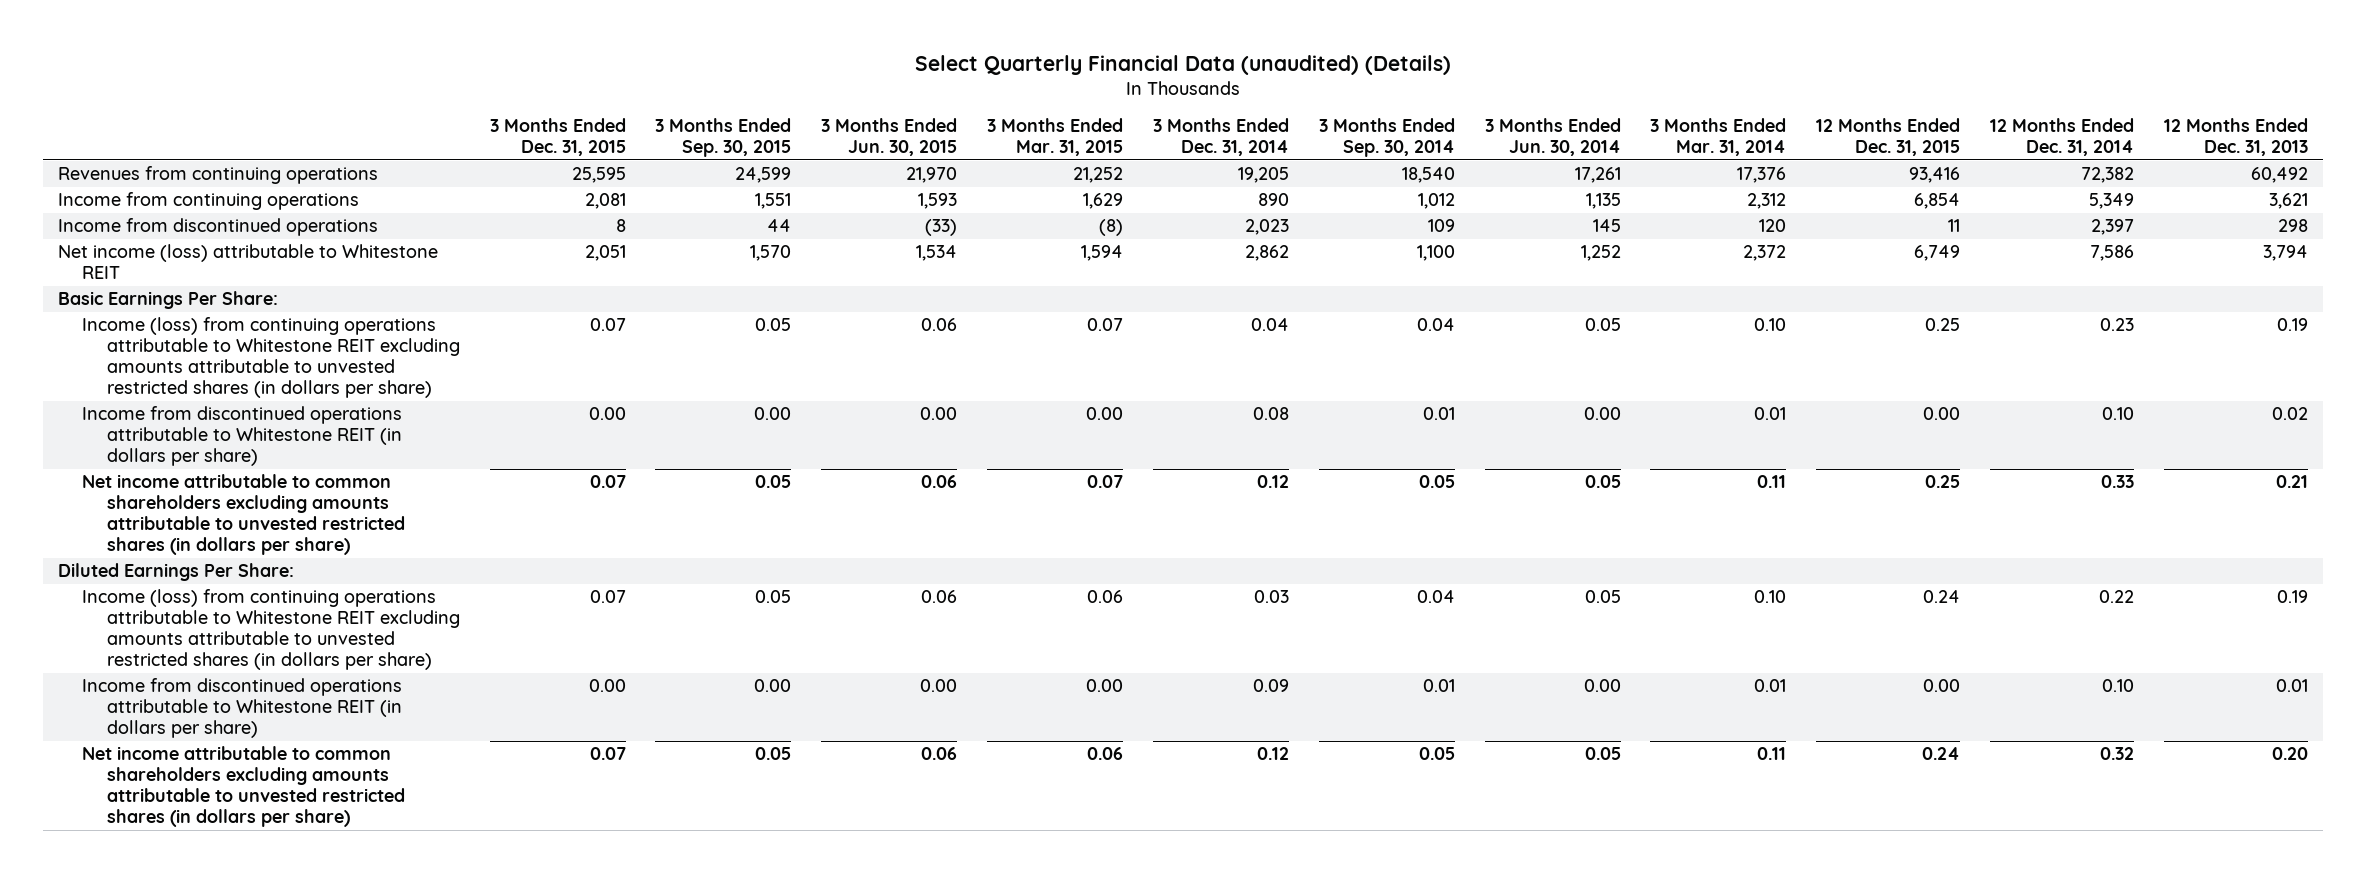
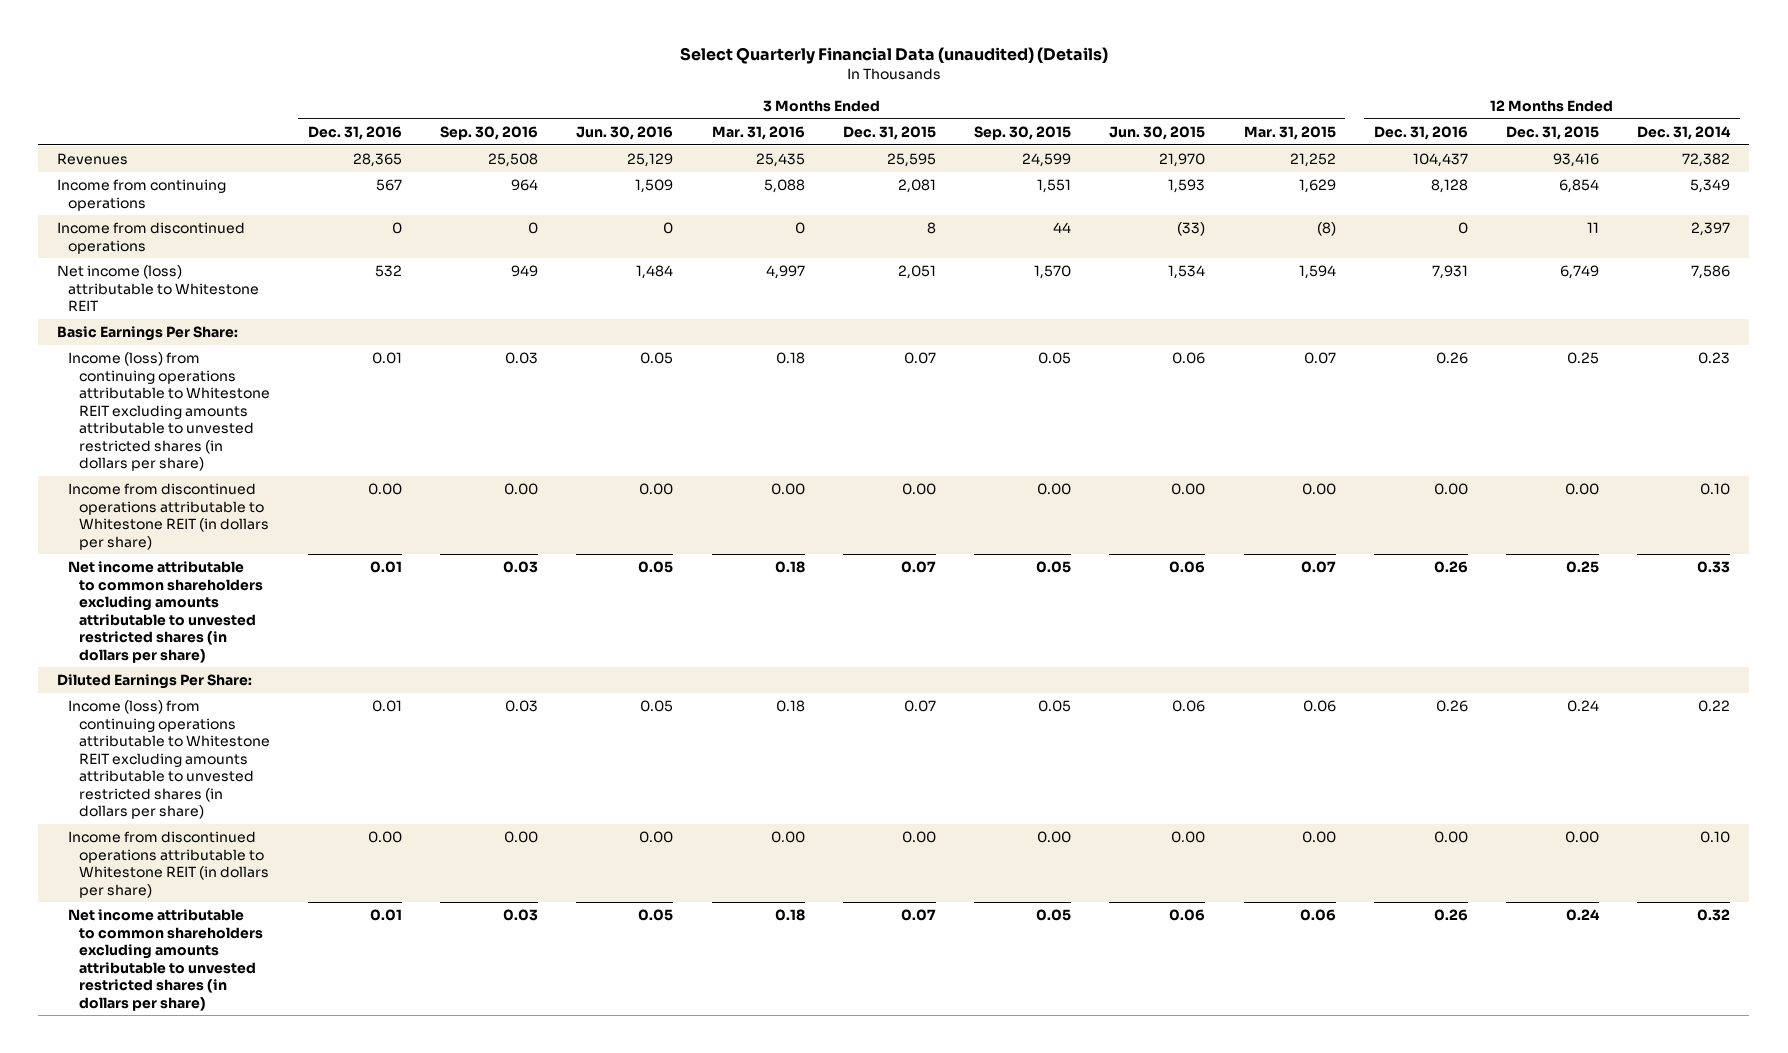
[1152,118,1289,157] 3 Months Ended Dec. 31, 2014 -> none
[1318,118,1455,158] 3 Months Ended Sep. 30, 2014 -> none
[1484,118,1621,157] 3 Months Ended Jun. 30, 2014 -> none
[1650,118,1787,157] 3 Months Ended Mar. 31, 2014 -> none
[2163,118,2308,157] 12 Months Ended Dec. 31, 2013 -> none
none -> [307,125,402,140] Dec. 31, 2016
none -> [440,125,539,140] Sep. 30, 2016
none -> [576,125,674,140] Jun. 30, 2016
none -> [711,125,805,140] Mar. 31, 2016
none -> [1373,125,1468,140] Dec. 31, 2016
[57,166,378,185] Revenues from continuing operations -> [57,153,129,166] Revenues

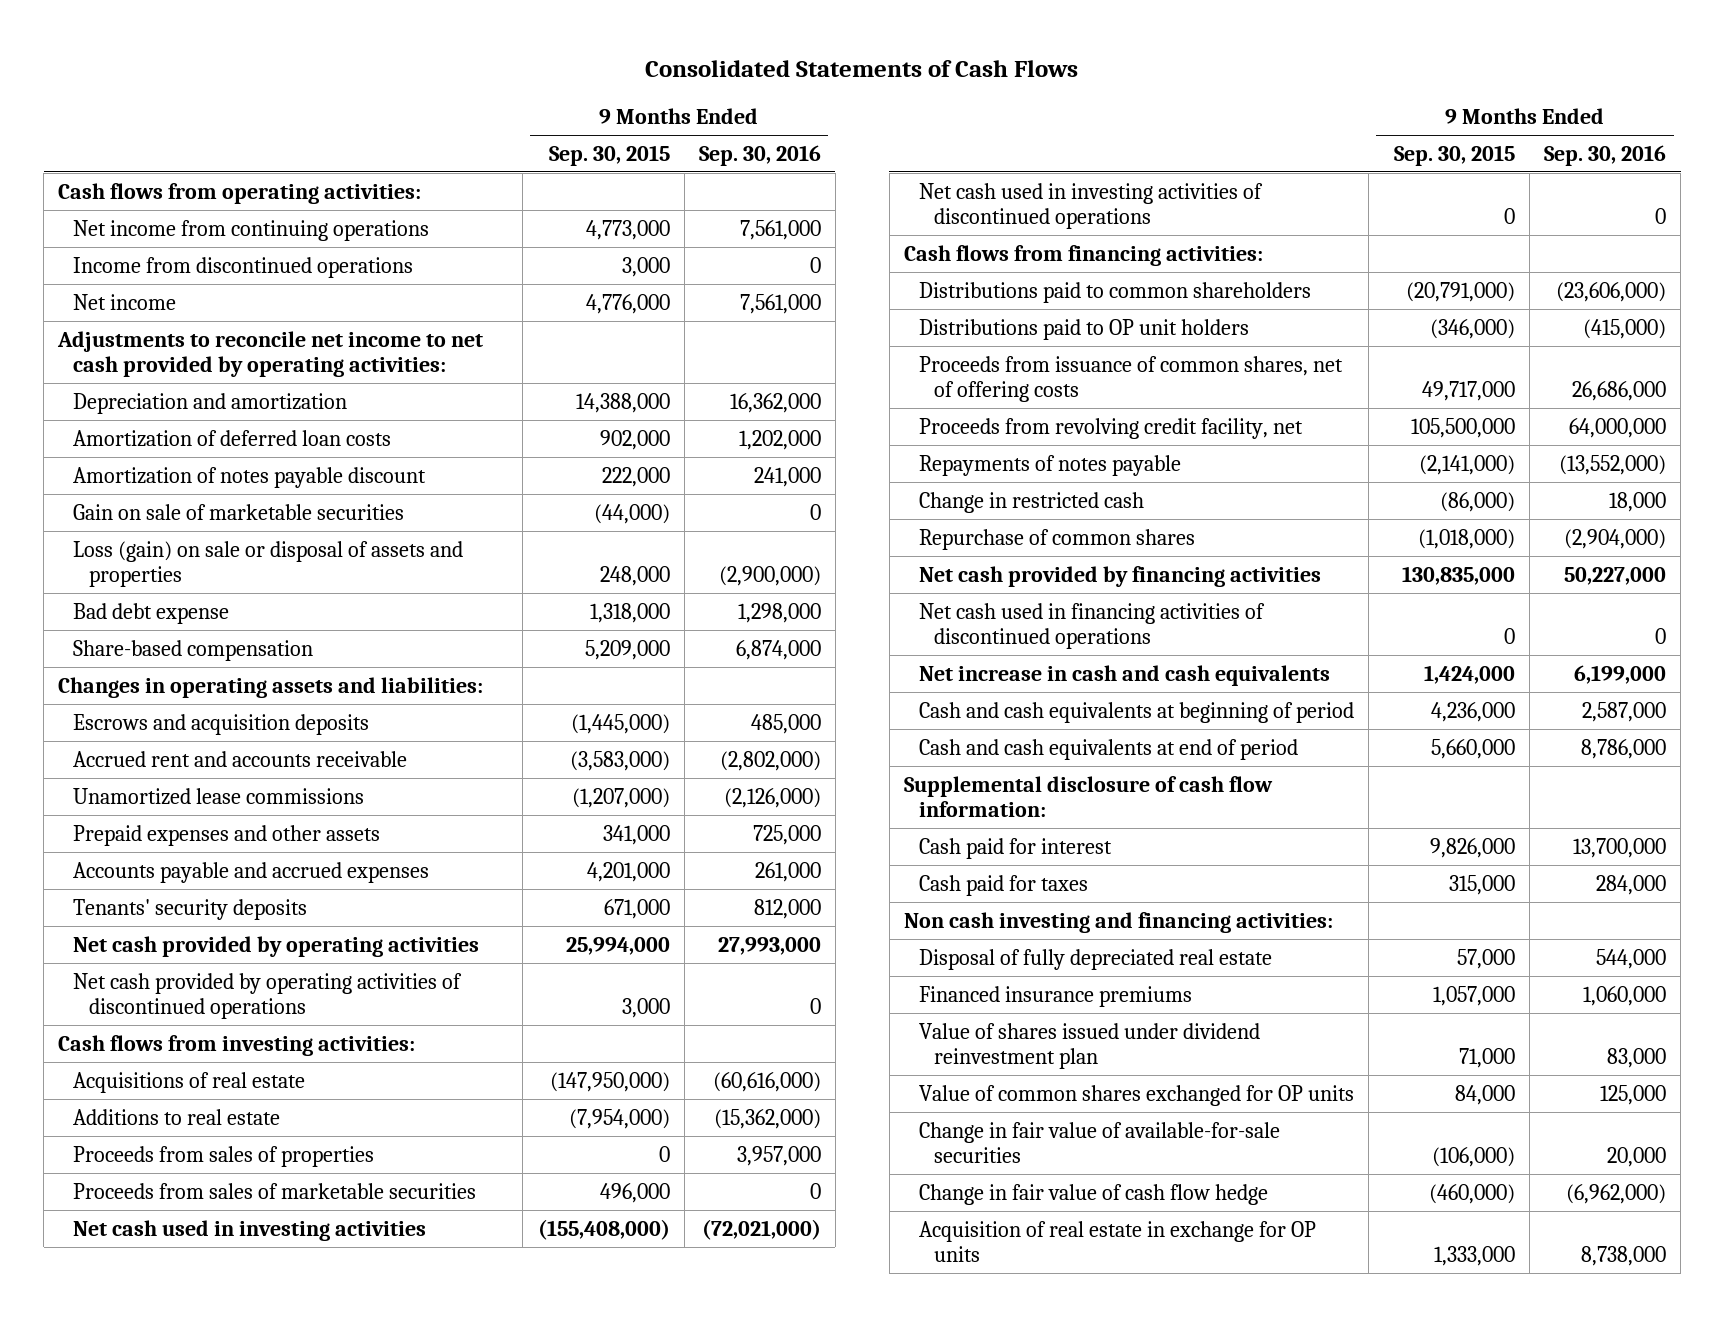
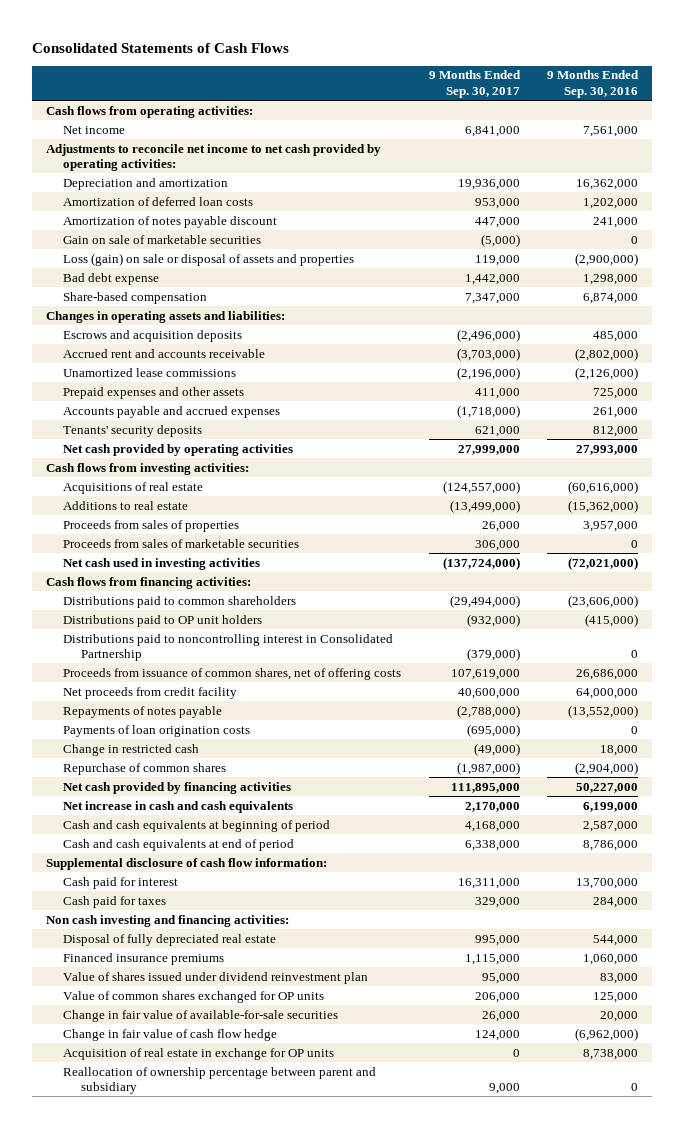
[548,144,670,166] Sep. 30, 2015 -> none
none -> [428,70,521,98] 9 Months Ended Sep. 30, 2017
[73,219,430,241] Net income from continuing operations -> none
[73,256,414,278] Income from discontinued operations -> none
[73,972,463,1019] Net cash provided by operating activities of discontinued operations -> none
[918,182,1263,229] Net cash used in investing activities of discontinued operations -> none
none -> [63,633,394,662] Distributions paid to noncontrolling interest in Consolidated Partnership
[918,417,1303,439] Proceeds from revolving credit facility, net -> [63,686,238,699] Net proceeds from credit facility
none -> [63,724,251,737] Payments of loan origination costs
[918,602,1265,649] Net cash used in financing activities of discontinued operations -> none
none -> [63,1066,377,1095] Reallocation of ownership percentage between parent and subsidiary

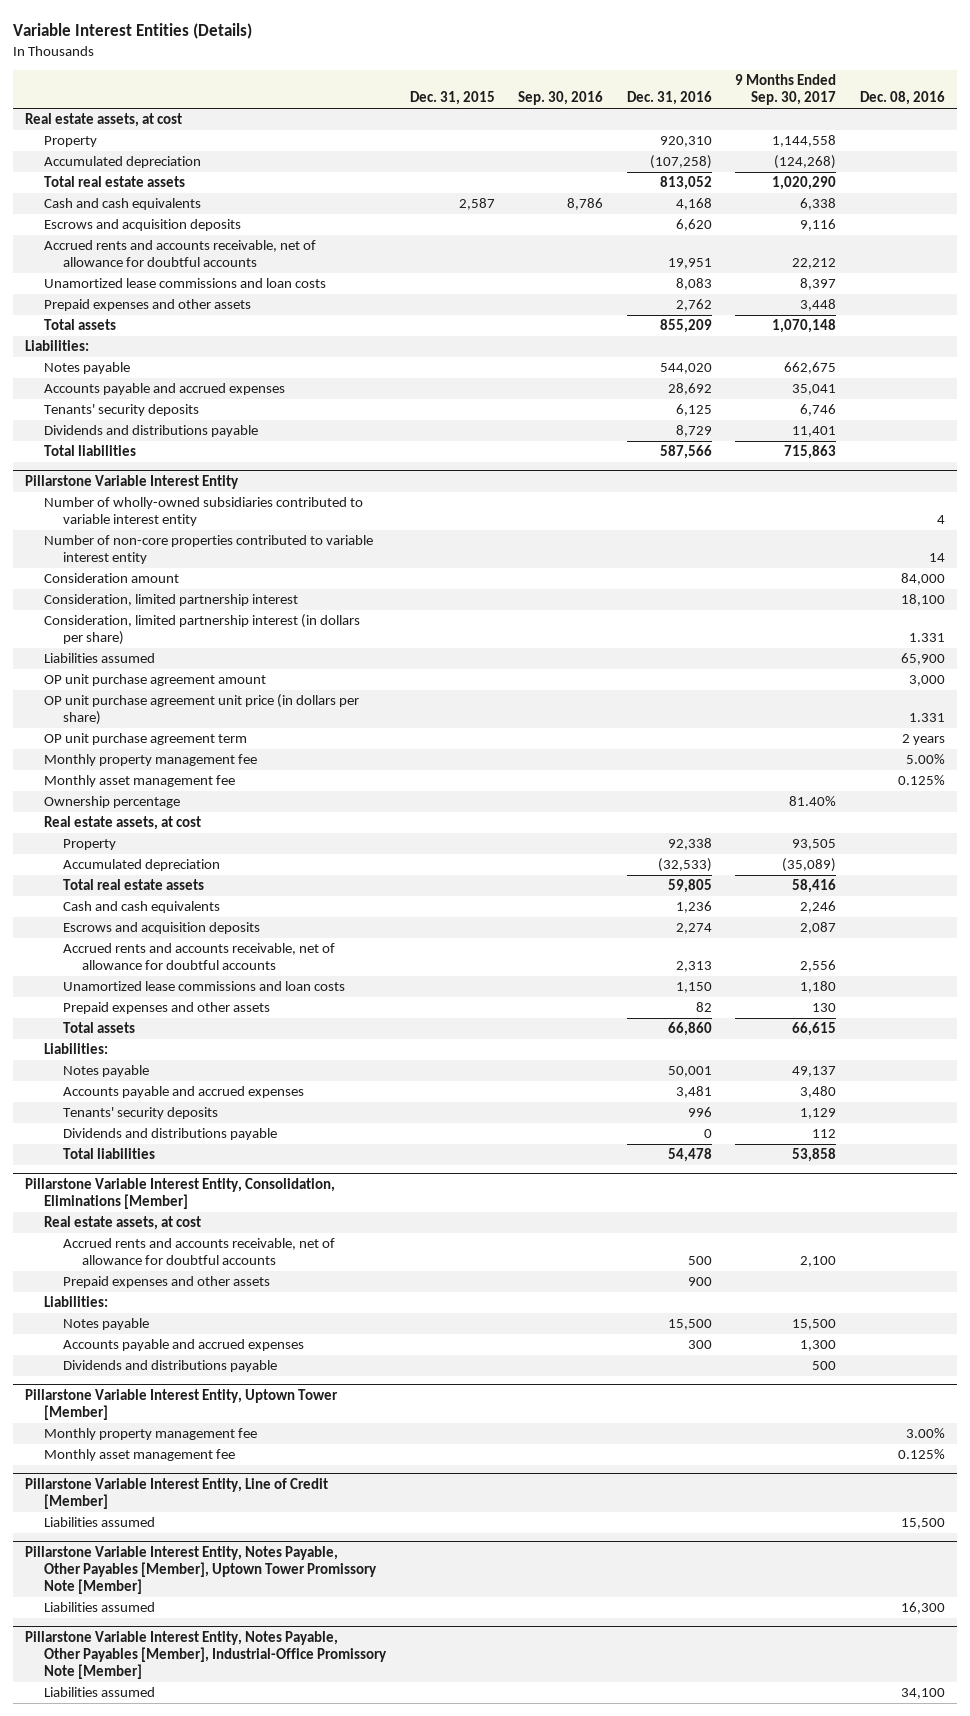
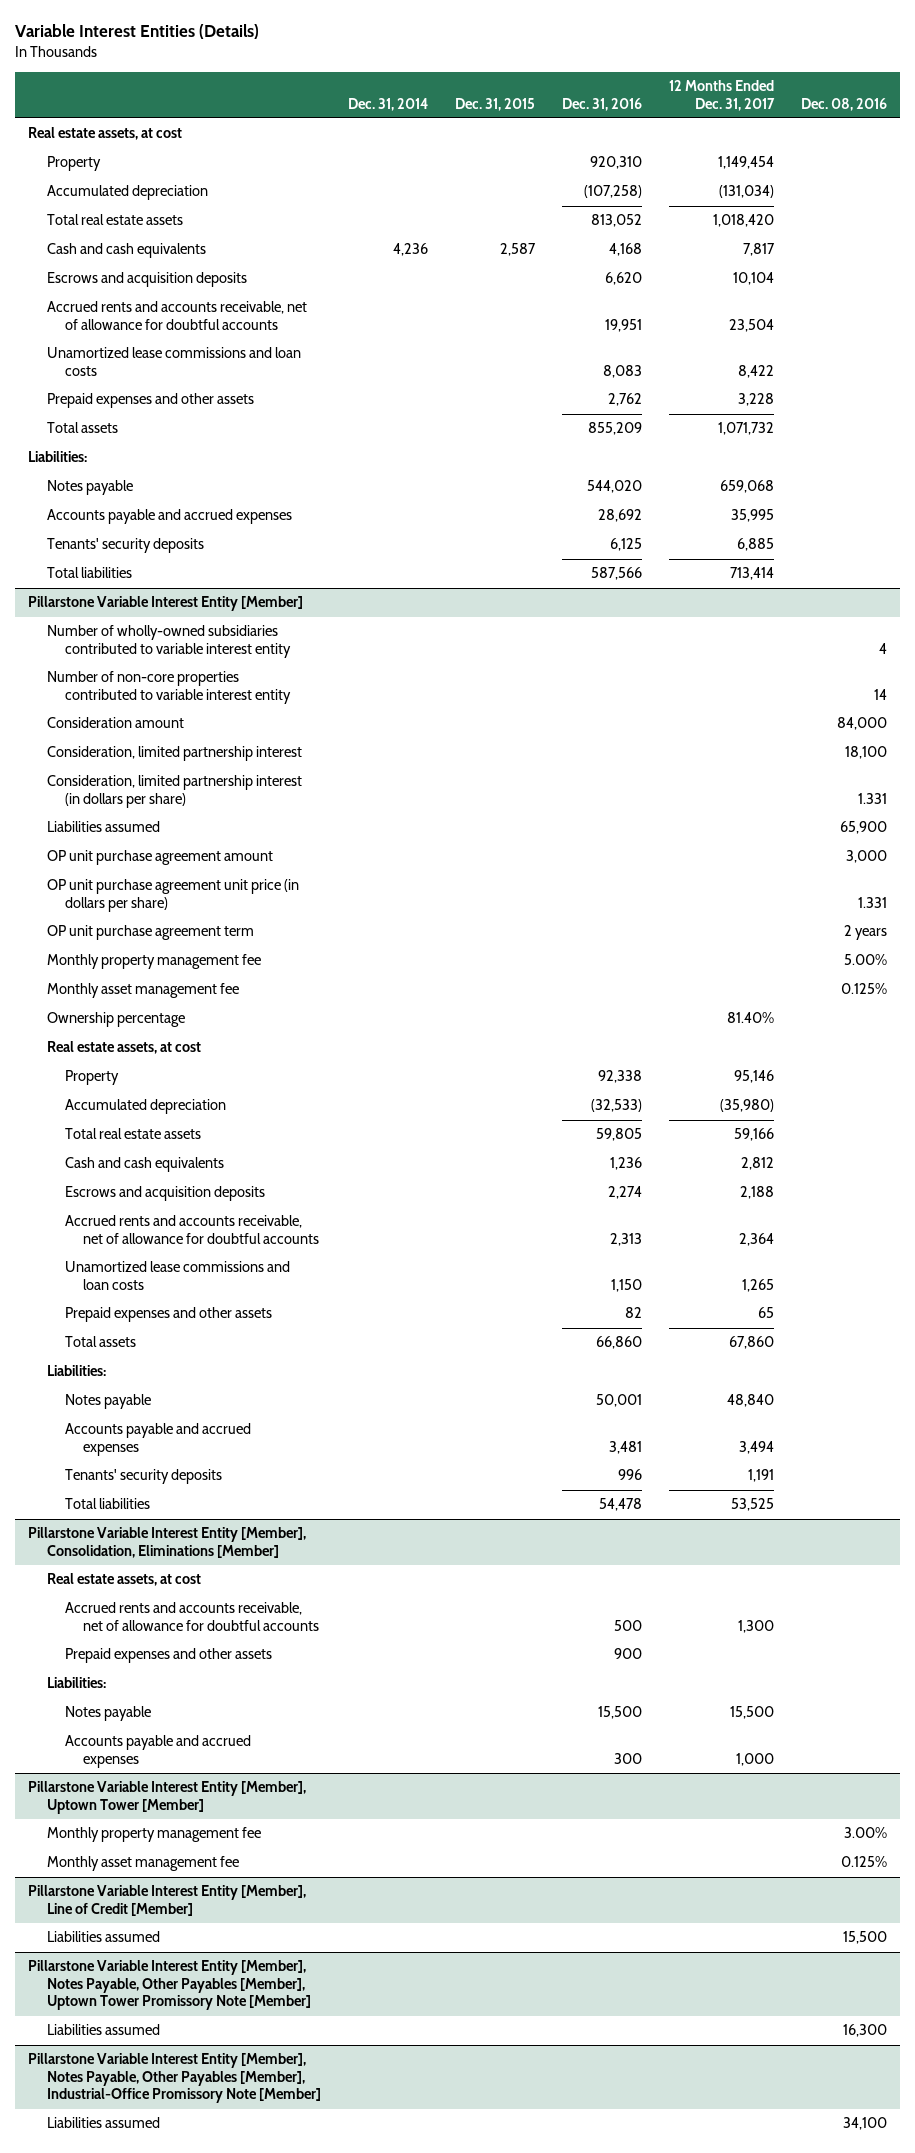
[518,91,604,106] Sep. 30, 2016 -> none
[735,74,837,106] 9 Months Ended Sep. 30, 2017 -> none
none -> [347,97,428,111] Dec. 31, 2014
none -> [668,80,775,111] 12 Months Ended Dec. 31, 2017
[44,425,259,438] Dividends and distributions payable -> none
[24,474,239,489] Pillarstone Variable Interest Entity -> [28,596,304,612] Pillarstone Variable Interest Entity [Member]
[63,1128,278,1141] Dividends and distributions payable -> none
[24,1177,335,1209] Pillarstone Variable Interest Entity, Consolidation, Eliminations [Member] -> [28,1527,307,1558] Pillarstone Variable Interest Entity [Member], Consolidation, Eliminations [Member]
[63,1360,278,1373] Dividends and distributions payable -> none
[24,1388,338,1420] Pillarstone Variable Interest Entity, Uptown Tower [Member] -> [28,1781,307,1814] Pillarstone Variable Interest Entity [Member], Uptown Tower [Member]
[24,1477,328,1509] Pillarstone Variable Interest Entity, Line of Credit [Member] -> [28,1885,307,1916] Pillarstone Variable Interest Entity [Member], Line of Credit [Member]
[24,1545,378,1595] Pillarstone Variable Interest Entity, Notes Payable, Other Payables [Member], Uptown Tower Promissory Note [Member] -> [28,1960,311,2011] Pillarstone Variable Interest Entity [Member], Notes Payable, Other Payables [Member], Uptown Tower Promissory Note [Member]
[24,1630,388,1680] Pillarstone Variable Interest Entity, Notes Payable, Other Payables [Member], Industrial-Office Promissory Note [Member] -> [28,2053,321,2104] Pillarstone Variable Interest Entity [Member], Notes Payable, Other Payables [Member], Industrial-Office Promissory Note [Member]

